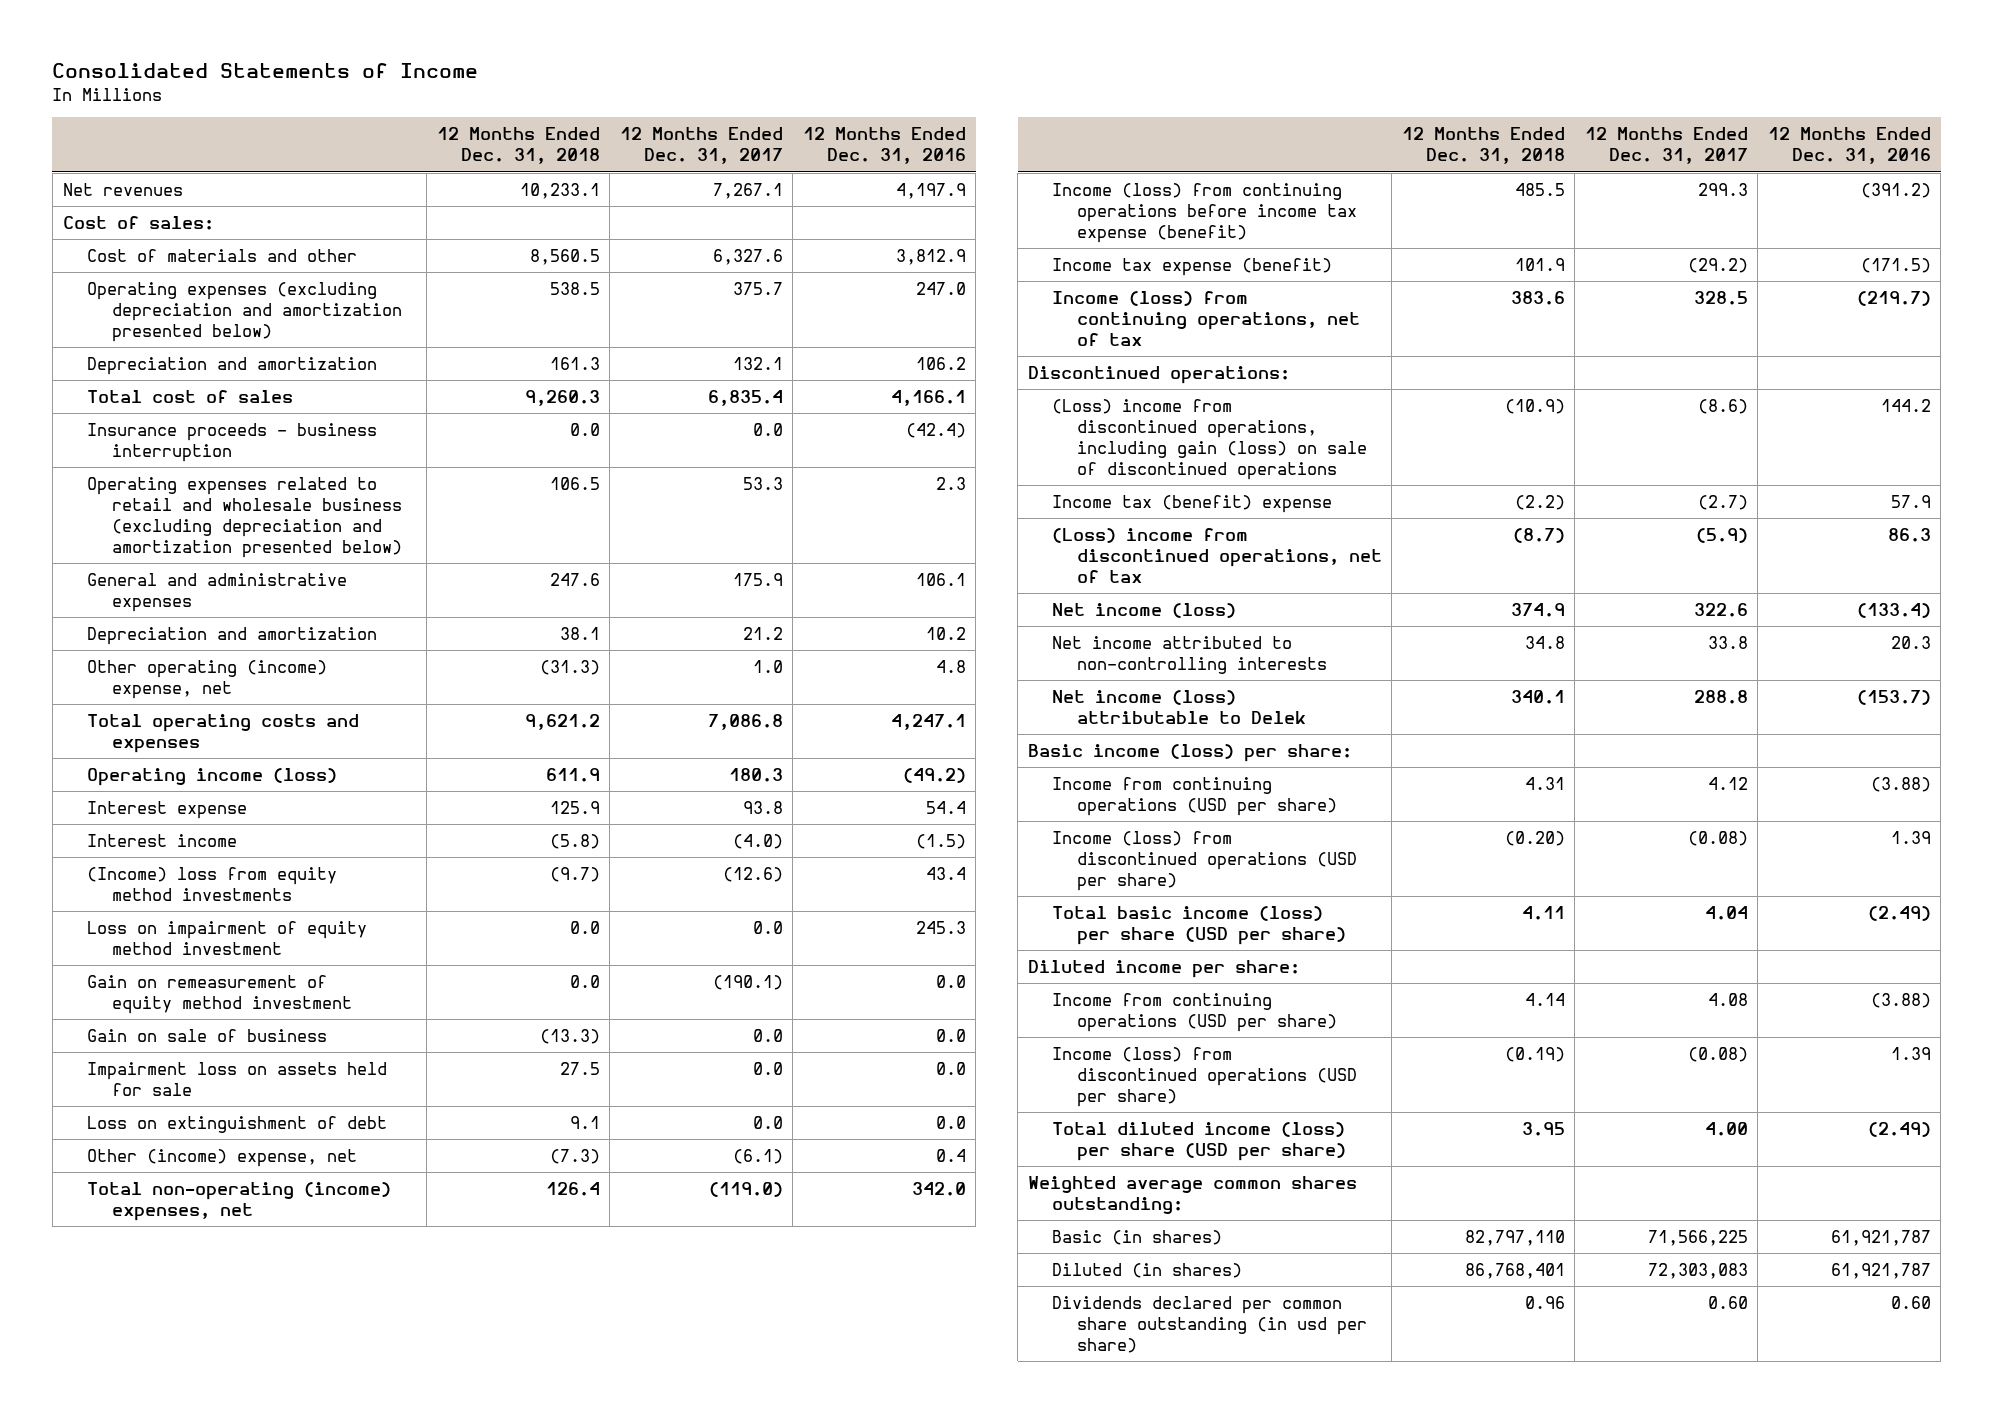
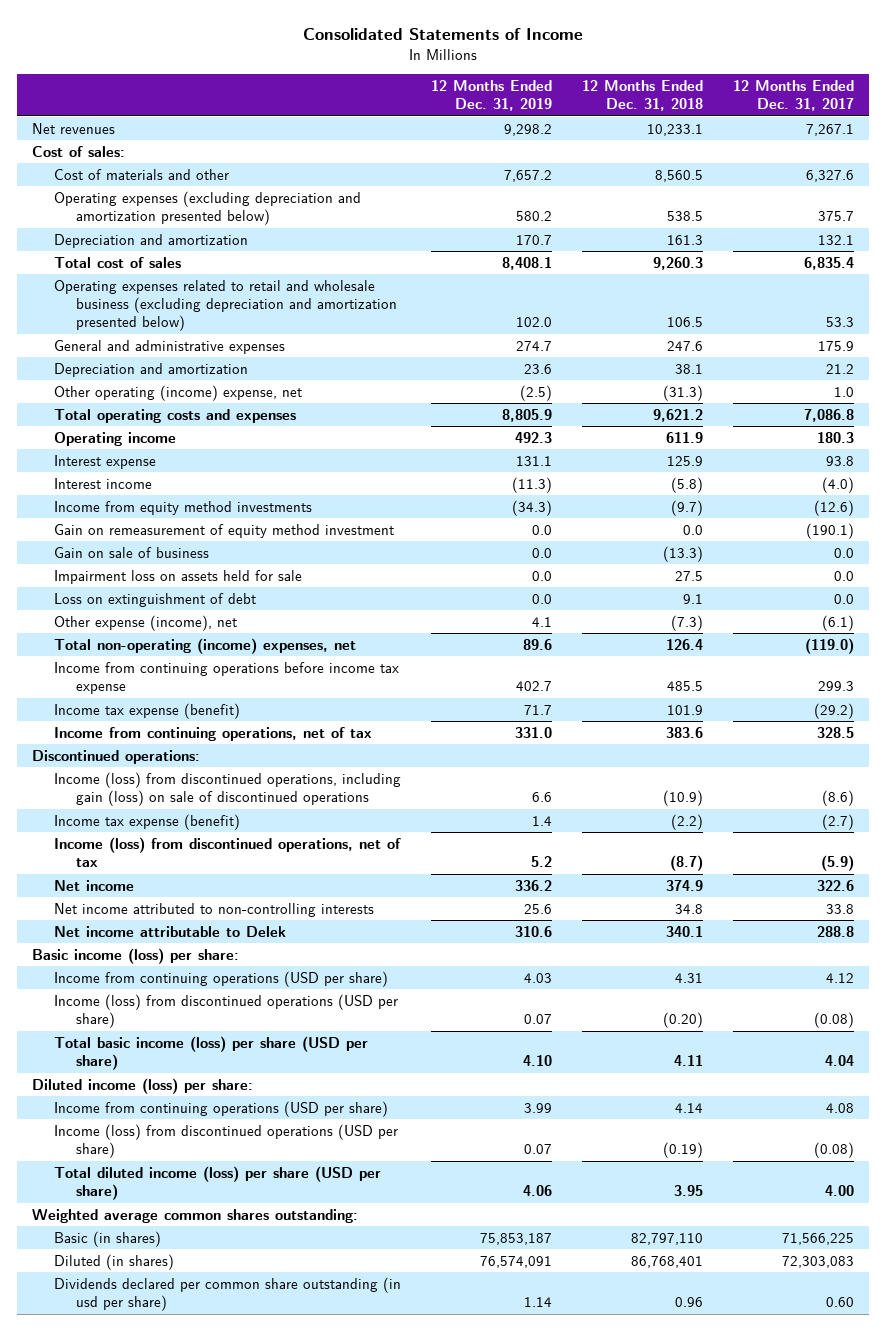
[802,127,966,165] 12 Months Ended Dec. 31, 2016 -> none
none -> [430,79,552,112] 12 Months Ended Dec. 31, 2019
[87,422,378,463] Insurance proceeds - business interruption -> none
[87,767,338,786] Operating income (loss) -> [53,431,176,446] Operating income
[87,920,368,956] Loss on impairment of equity method investment -> none
[87,866,338,902] (Income) loss from equity method investments -> [53,500,312,515] Income from equity method investments
[87,1148,358,1167] Other (income) expense, net -> [53,614,237,631] Other expense (income), net
[1052,182,1357,244] Income (loss) from continuing operations before income tax expense (benefit) -> [53,661,399,695] Income from continuing operations before income tax expense
[1052,290,1360,347] Income (loss) from continuing operations, net of tax -> [53,726,372,741] Income from continuing operations, net of tax
[1052,398,1367,481] (Loss) income from discontinued operations, including gain (loss) on sale of discontinued operations -> [53,771,401,807] Income (loss) from discontinued operations, including gain (loss) on sale of discontinued operations
[1052,494,1333,513] Income tax (benefit) expense -> [53,813,240,830] Income tax expense (benefit)
[1052,527,1382,584] (Loss) income from discontinued operations, net of tax -> [53,836,401,868] Income (loss) from discontinued operations, net of tax
[1052,602,1237,618] Net income (loss) -> [53,879,134,891] Net income
[1052,689,1306,725] Net income (loss) attributable to Delek -> [53,925,286,937] Net income attributable to Delek
[1027,959,1300,978] Diluted income per share: -> [32,1077,254,1094] Diluted income (loss) per share:

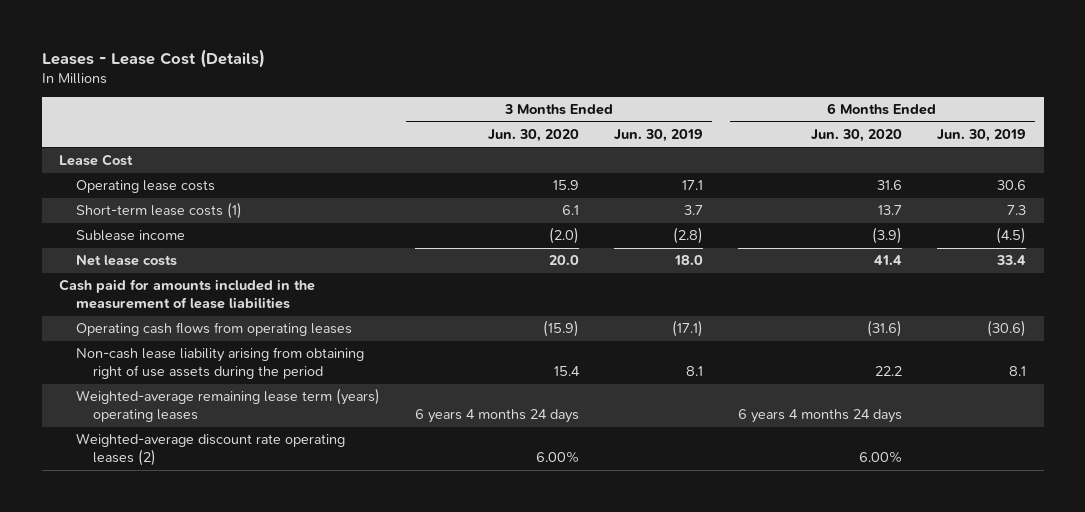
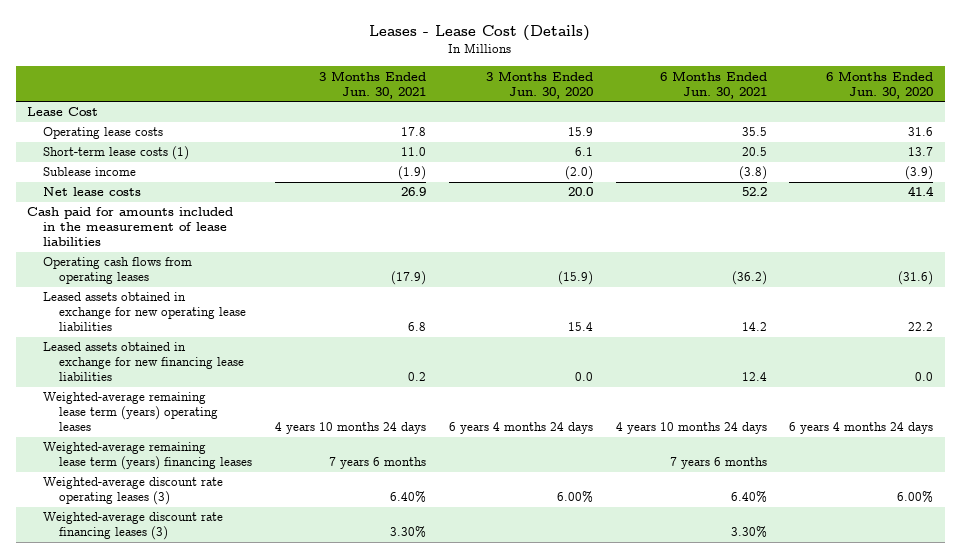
[614,129,704,143] Jun. 30, 2019 -> none
[937,129,1027,143] Jun. 30, 2019 -> none
none -> [318,70,426,99] 3 Months Ended Jun. 30, 2021
none -> [659,70,767,99] 6 Months Ended Jun. 30, 2021
[76,347,365,380] Non-cash lease liability arising from obtaining right of use assets during the period -> [43,292,247,332] Leased assets obtained in exchange for new operating lease liabilities
none -> [43,342,245,382] Leased assets obtained in exchange for new financing lease liabilities
none -> [43,442,253,471] Weighted-average remaining lease term (years) financing leases
[76,433,346,467] Weighted-average discount rate operating leases (2) -> [43,477,224,506] Weighted-average discount rate operating leases (3)
none -> [43,512,224,541] Weighted-average discount rate financing leases (3)

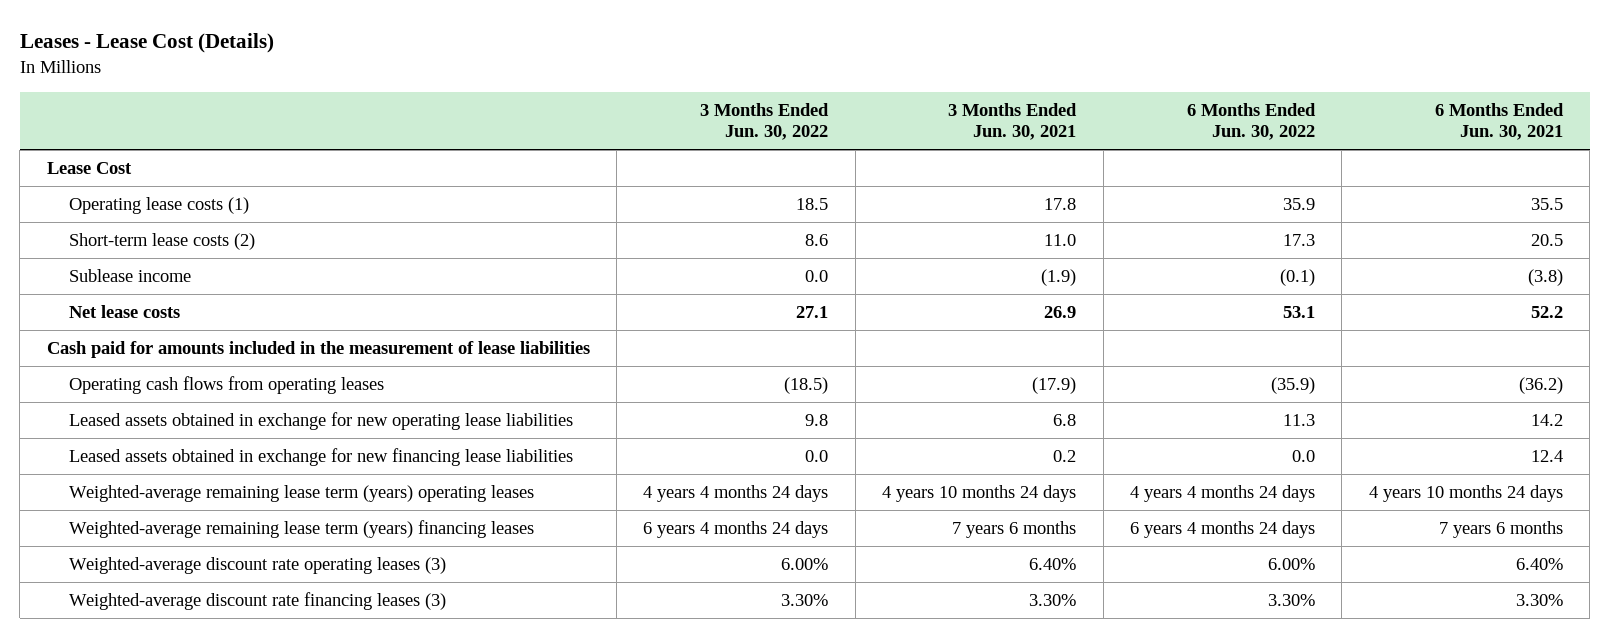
[485,70,593,99] 3 Months Ended Jun. 30, 2020 -> none
[826,70,934,99] 6 Months Ended Jun. 30, 2020 -> none
none -> [700,102,830,141] 3 Months Ended Jun. 30, 2022
none -> [1187,102,1317,141] 6 Months Ended Jun. 30, 2022
[43,127,164,140] Operating lease costs -> [68,197,249,215] Operating lease costs (1)
[43,146,190,161] Short-term lease costs (1) -> [68,233,255,251] Short-term lease costs (2)

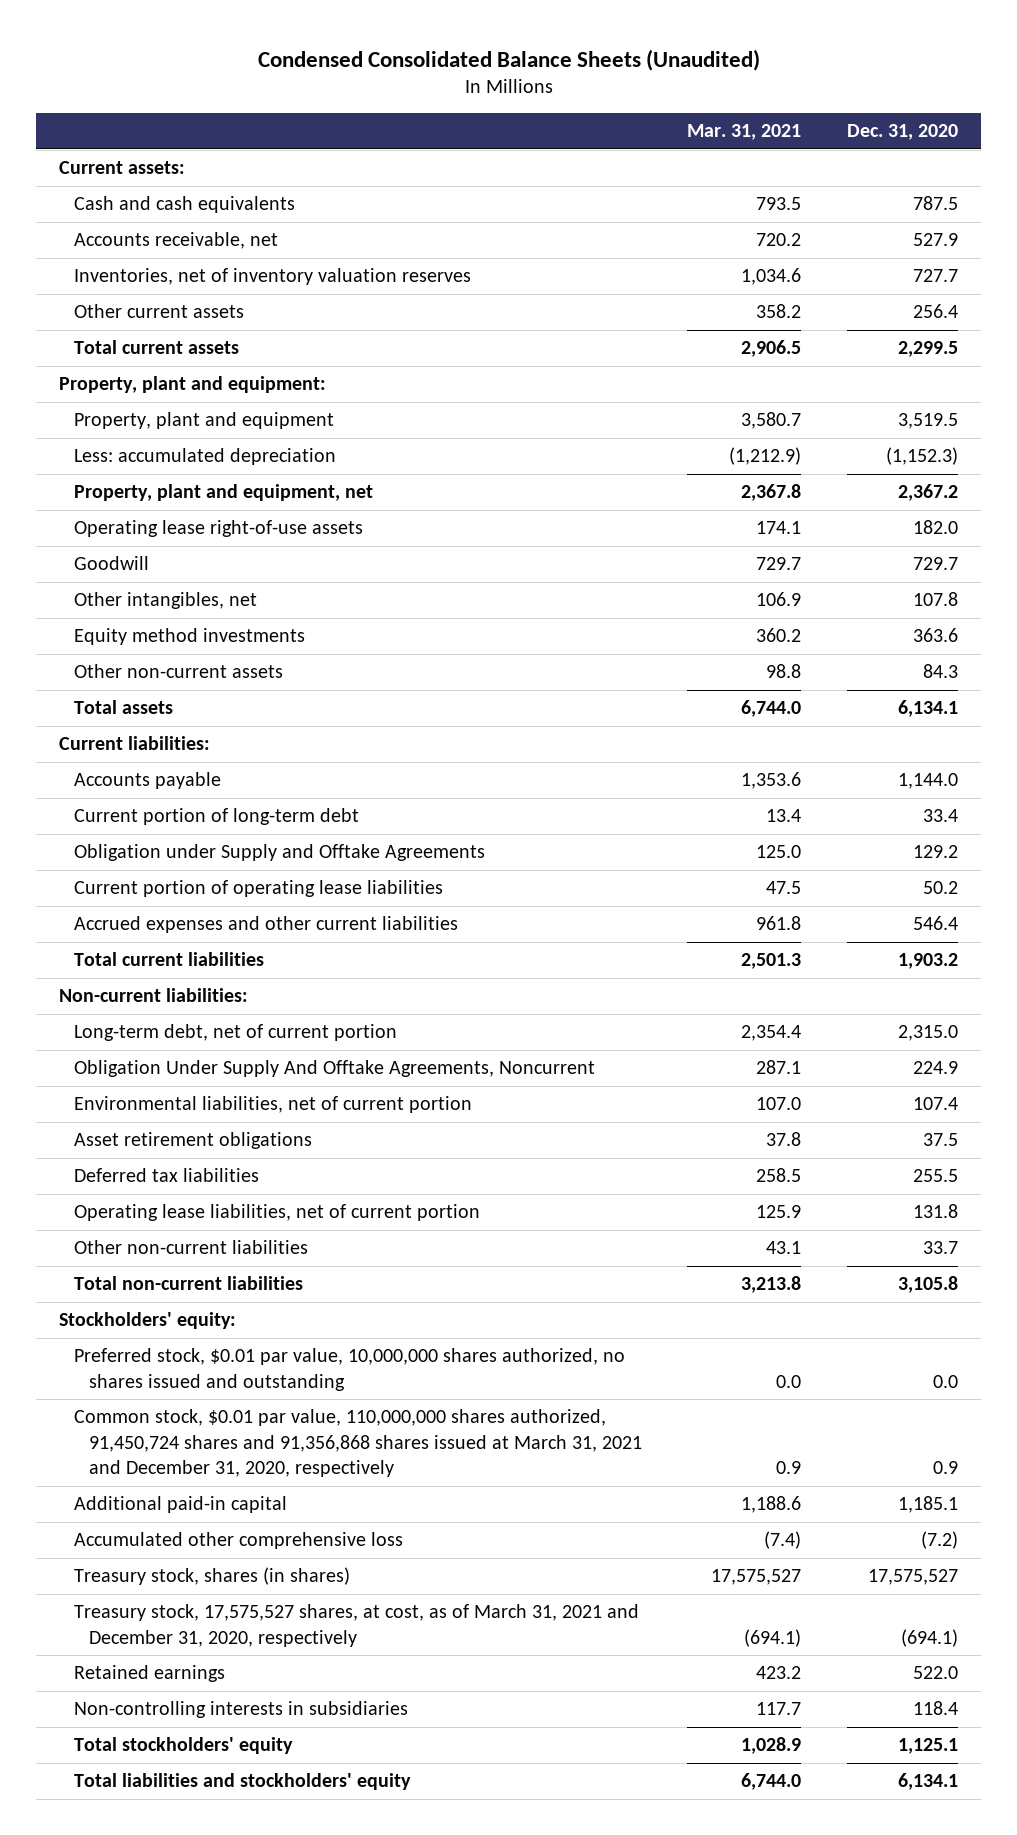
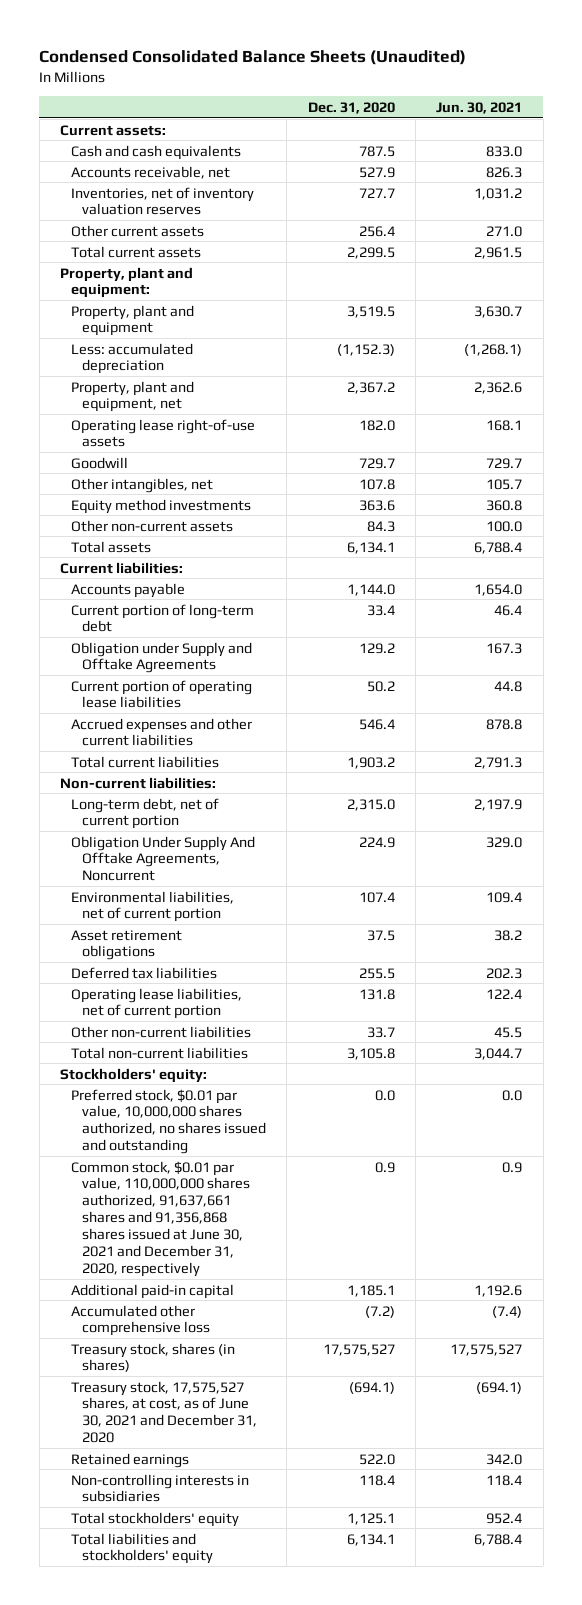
[687,124,802,141] Mar. 31, 2021 -> none
none -> [436,101,523,114] Jun. 30, 2021
[73,1409,642,1478] Common stock, $0.01 par value, 110,000,000 shares authorized, 91,450,724 shares and 91,356,868 shares issued at March 31, 2021 and December 31, 2020, respectively -> [70,1160,250,1277] Common stock, $0.01 par value, 110,000,000 shares authorized, 91,637,661 shares and 91,356,868 shares issued at June 30, 2021 and December 31, 2020, respectively
[73,1604,639,1647] Treasury stock, 17,575,527 shares, at cost, as of March 31, 2021 and December 31, 2020, respectively -> [70,1380,257,1444] Treasury stock, 17,575,527 shares, at cost, as of June 30, 2021 and December 31, 2020

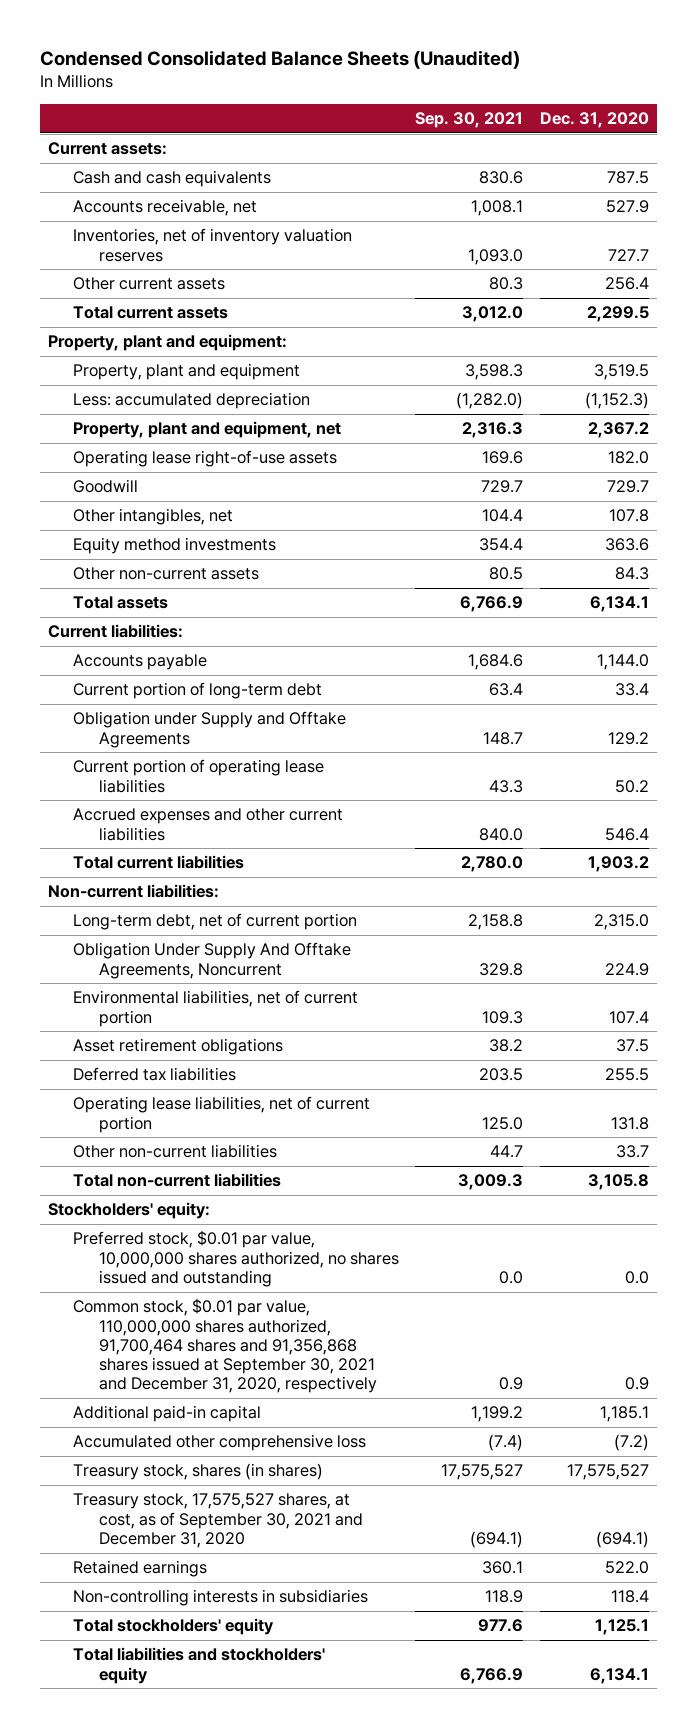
[436,101,523,114] Jun. 30, 2021 -> none
none -> [415,112,524,129] Sep. 30, 2021
[70,1160,250,1277] Common stock, $0.01 par value, 110,000,000 shares authorized, 91,637,661 shares and 91,356,868 shares issued at June 30, 2021 and December 31, 2020, respectively -> [73,1298,377,1394] Common stock, $0.01 par value, 110,000,000 shares authorized, 91,700,464 shares and 91,356,868 shares issued at September 30, 2021 and December 31, 2020, respectively
[70,1380,257,1444] Treasury stock, 17,575,527 shares, at cost, as of June 30, 2021 and December 31, 2020 -> [73,1493,363,1548] Treasury stock, 17,575,527 shares, at cost, as of September 30, 2021 and December 31, 2020

